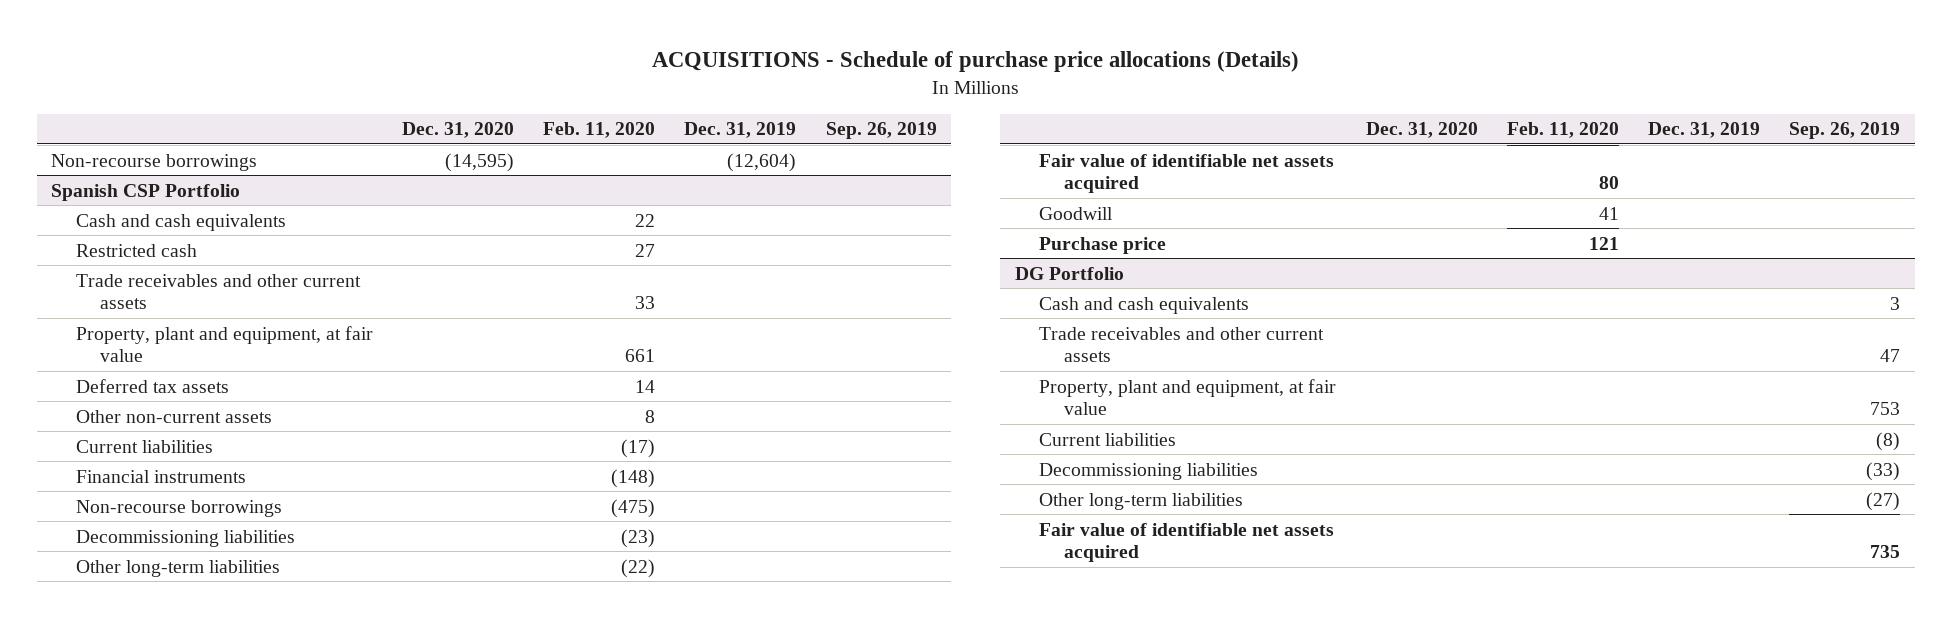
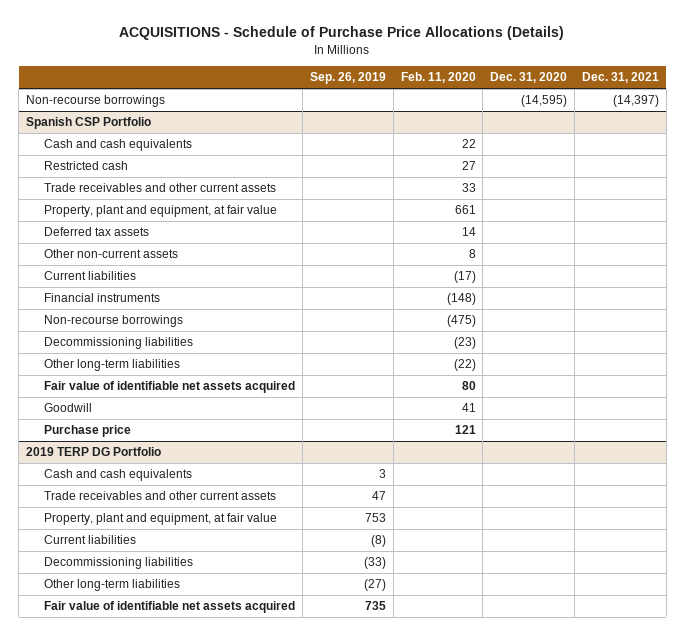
[651,51,1299,73] ACQUISITIONS - Schedule of purchase price allocations (Details) -> [119,26,565,41] ACQUISITIONS - Schedule of Purchase Price Allocations (Details)
[684,122,797,139] Dec. 31, 2019 -> none
none -> [581,72,659,84] Dec. 31, 2021
[1015,266,1125,280] DG Portfolio -> [25,447,161,457] 2019 TERP DG Portfolio

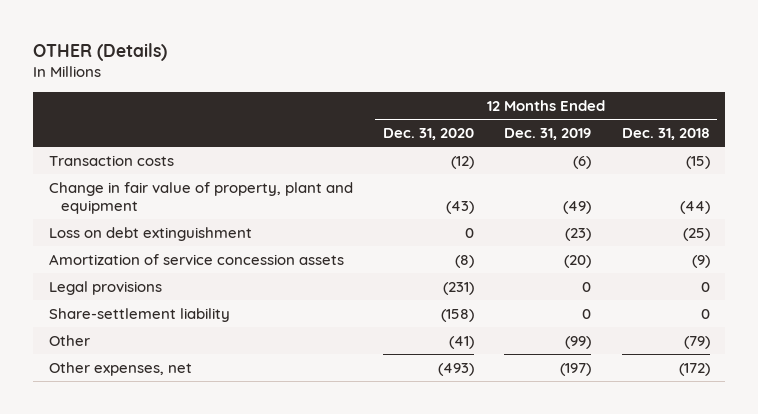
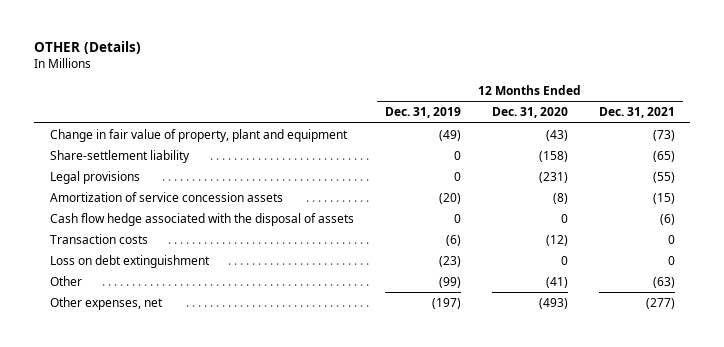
[621,127,710,140] Dec. 31, 2018 -> none
none -> [598,107,675,119] Dec. 31, 2021
[48,280,162,295] Legal provisions -> [49,170,140,184] Legal provisions
[48,253,344,265] Amortization of service concession assets -> [49,191,283,202] Amortization of service concession assets
none -> [49,212,354,226] Cash flow hedge associated with the disposal of assets
[48,154,174,166] Transaction costs -> [49,233,148,244] Transaction costs
[48,226,252,241] Loss on debt extinguishment -> [49,254,210,268] Loss on debt extinguishment

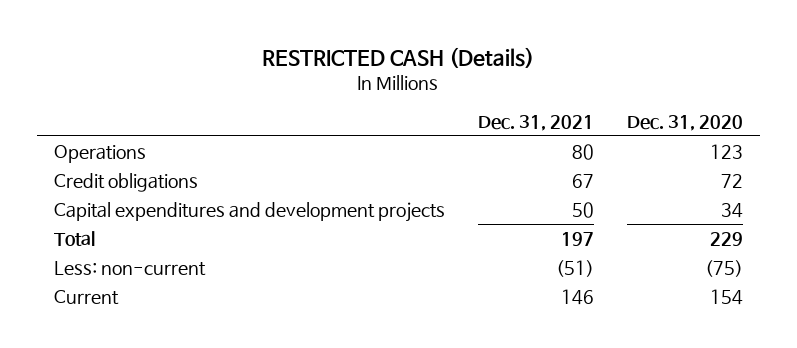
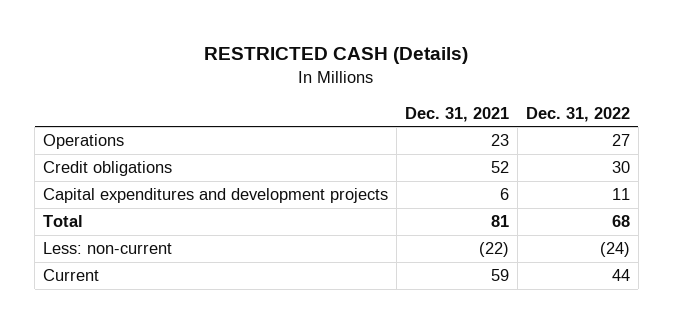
[627,114,744,131] Dec. 31, 2020 -> none
none -> [525,106,630,122] Dec. 31, 2022
[571,144,594,161] 80 -> [490,134,509,147] 23
[571,174,594,189] 67 -> [490,161,509,174] 52
[571,202,594,219] 50 -> [499,188,509,201] 6
[560,232,594,247] 197 -> [490,215,509,228] 81
[555,260,594,278] (51) -> [478,242,509,258] (22)
[560,289,594,306] 146 -> [490,269,509,282] 59

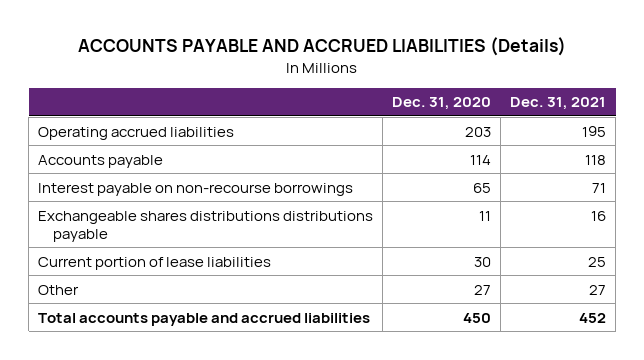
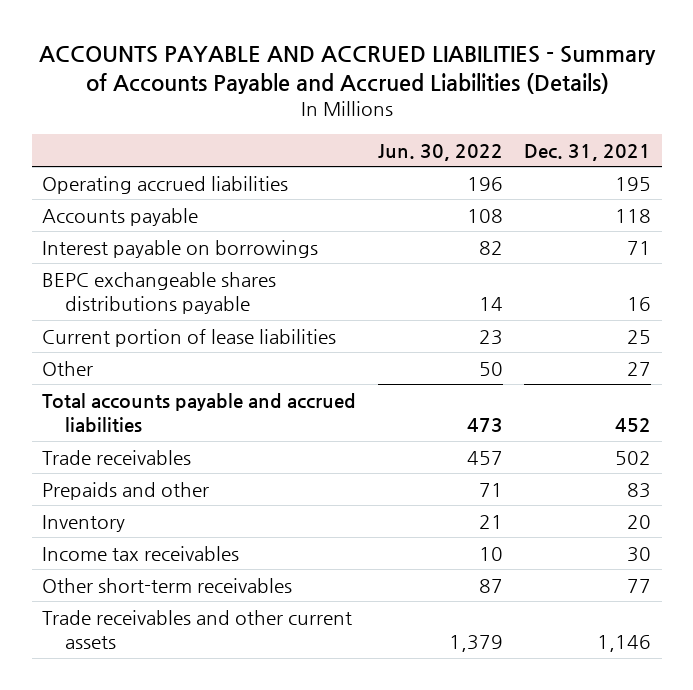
[78,37,567,57] ACCOUNTS PAYABLE AND ACCRUED LIABILITIES (Details) -> [38,45,656,94] ACCOUNTS PAYABLE AND ACCRUED LIABILITIES - Summary of Accounts Payable and Accrued Liabilities (Details)
[392,97,492,111] Dec. 31, 2020 -> none
none -> [377,143,503,161] Jun. 30, 2022
[38,182,354,196] Interest payable on non-recourse borrowings -> [42,239,319,258] Interest payable on borrowings
[38,210,374,242] Exchangeable shares distributions distributions payable -> [42,271,277,314] BEPC exchangeable shares distributions payable
none -> [42,449,192,465] Trade receivables
none -> [42,481,210,500] Prepaids and other
none -> [42,514,126,532] Inventory
none -> [42,545,240,561] Income tax receivables
none -> [42,577,293,593] Other short-term receivables
none -> [42,609,353,649] Trade receivables and other current assets

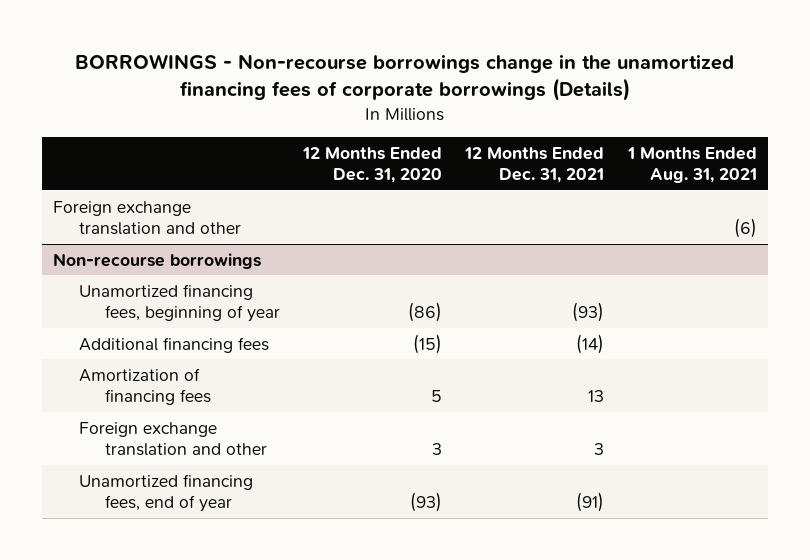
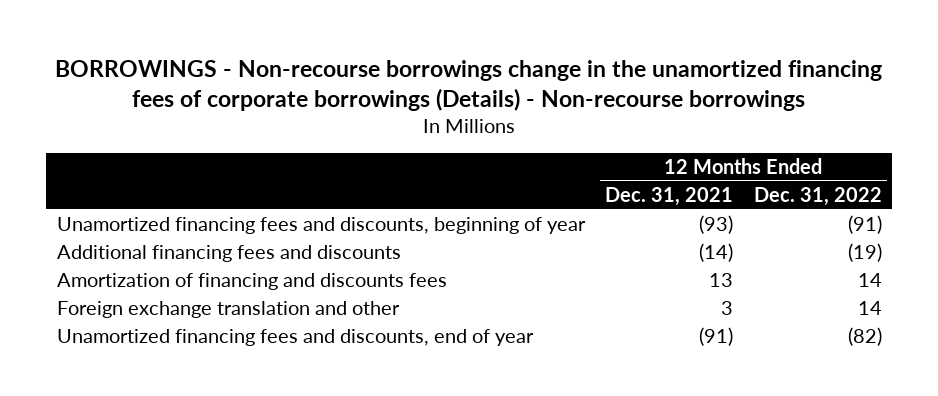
[74,53,734,101] BORROWINGS - Non-recourse borrowings change in the unamortized financing fees of corporate borrowings (Details) -> [55,59,883,112] BORROWINGS - Non-recourse borrowings change in the unamortized financing fees of corporate borrowings (Details) - Non-recourse borrowings
[302,146,443,184] 12 Months Ended Dec. 31, 2020 -> none
[626,146,757,184] 1 Months Ended Aug. 31, 2021 -> none
none -> [753,186,882,206] Dec. 31, 2022
[53,200,242,235] Foreign exchange translation and other -> none
[53,252,262,269] Non-recourse borrowings -> none
[79,283,281,322] Unamortized financing fees, beginning of year -> [56,217,586,235] Unamortized financing fees and discounts, beginning of year
[79,336,270,353] Additional financing fees -> [56,245,401,263] Additional financing fees and discounts
[79,367,212,405] Amortization of financing fees -> [56,273,447,291] Amortization of financing and discounts fees
[79,473,254,512] Unamortized financing fees, end of year -> [56,329,534,347] Unamortized financing fees and discounts, end of year

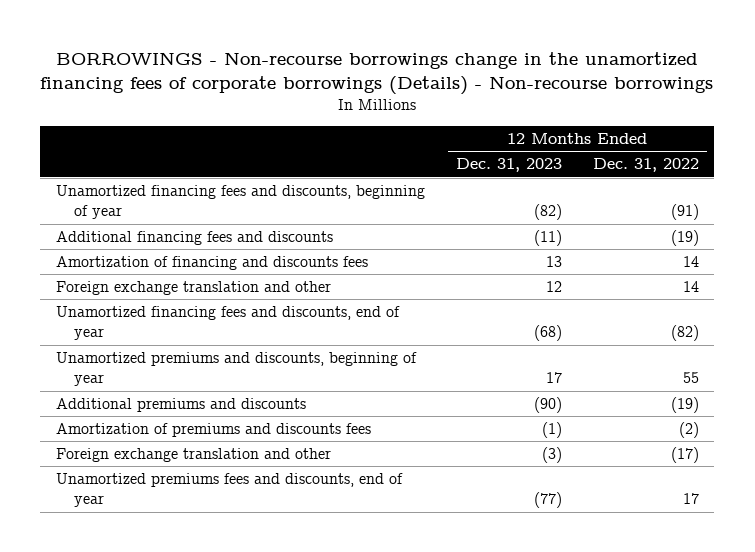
[605,186,734,206] Dec. 31, 2021 -> none
none -> [455,158,562,173] Dec. 31, 2023
none -> [55,352,417,387] Unamortized premiums and discounts, beginning of year
none -> [55,398,306,413] Additional premiums and discounts
none -> [55,423,371,438] Amortization of premiums and discounts fees
none -> [55,448,331,463] Foreign exchange translation and other
none -> [55,473,403,508] Unamortized premiums fees and discounts, end of year

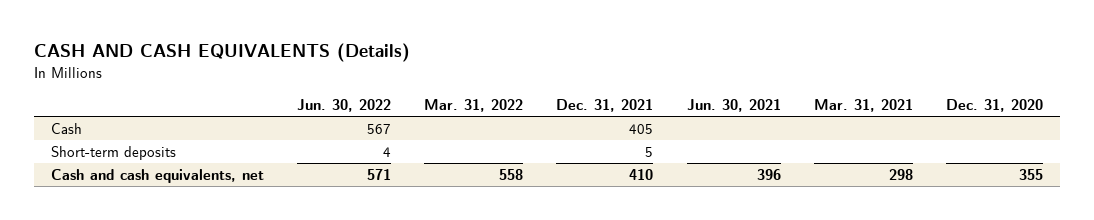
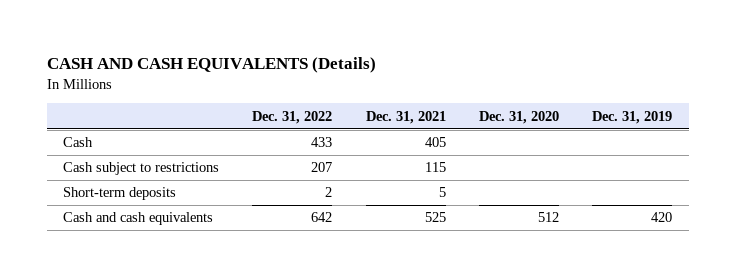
[296,98,391,112] Jun. 30, 2022 -> none
[424,98,524,112] Mar. 31, 2022 -> none
[686,98,781,112] Jun. 30, 2021 -> none
[813,98,913,112] Mar. 31, 2021 -> none
none -> [252,110,333,124] Dec. 31, 2022
none -> [592,110,673,124] Dec. 31, 2019
none -> [63,162,220,176] Cash subject to restrictions
[50,168,264,183] Cash and cash equivalents, net -> [63,212,214,226] Cash and cash equivalents
[629,168,654,180] 410 -> [424,212,446,223] 525
[1019,168,1044,180] 355 -> [538,212,560,223] 512

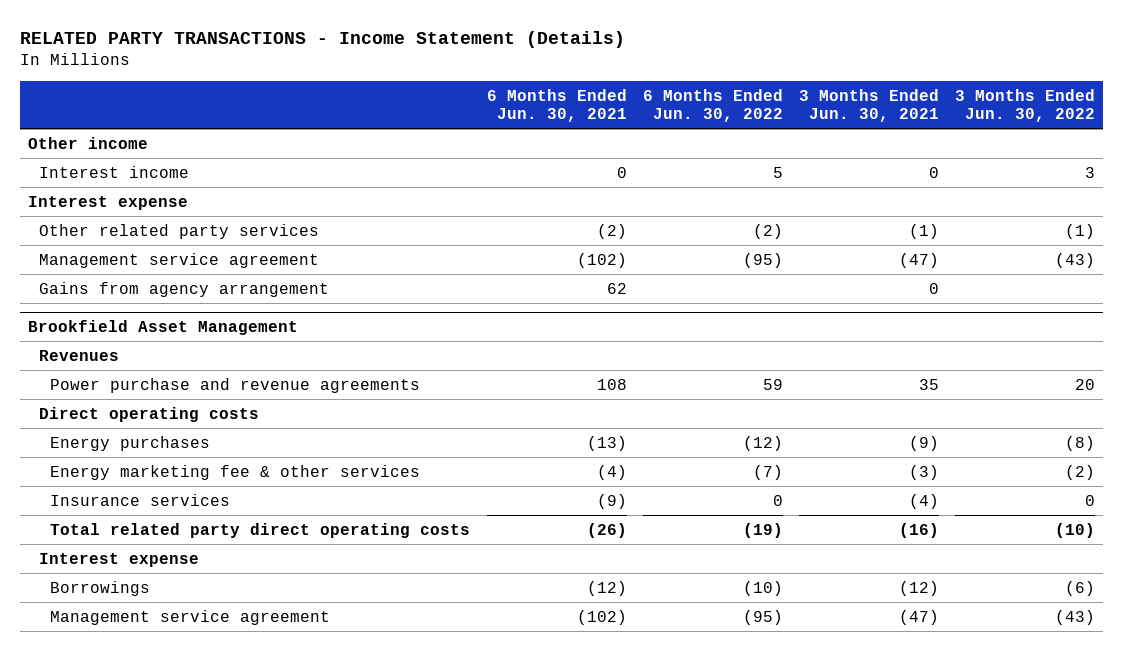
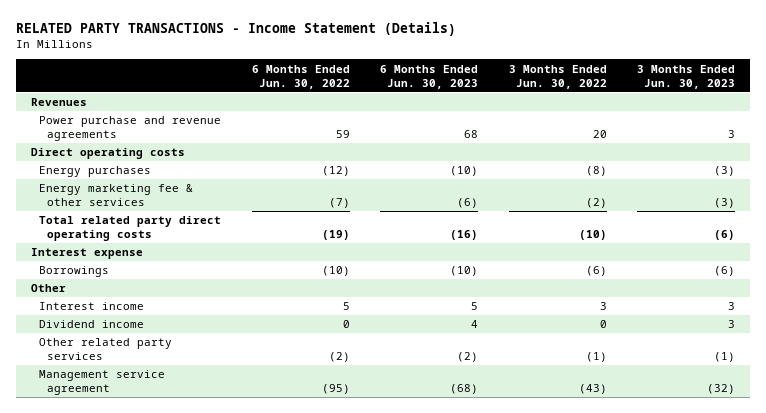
[486,88,627,123] 6 Months Ended Jun. 30, 2021 -> none
[798,88,939,123] 3 Months Ended Jun. 30, 2021 -> none
none -> [380,64,479,89] 6 Months Ended Jun. 30, 2023
none -> [636,64,735,89] 3 Months Ended Jun. 30, 2023
[27,136,148,149] Other income -> none
[27,195,188,210] Interest expense -> none
[39,252,320,268] Management service agreement -> none
[39,281,330,297] Gains from agency arrangement -> none
[27,319,298,335] Brookfield Asset Management -> none
[50,493,231,506] Insurance services -> none
none -> [30,284,66,293] Other
[39,165,190,178] Interest income -> [39,302,145,311] Interest income
none -> [39,320,145,329] Dividend income
[39,223,320,239] Other related party services -> [39,338,173,361] Other related party services

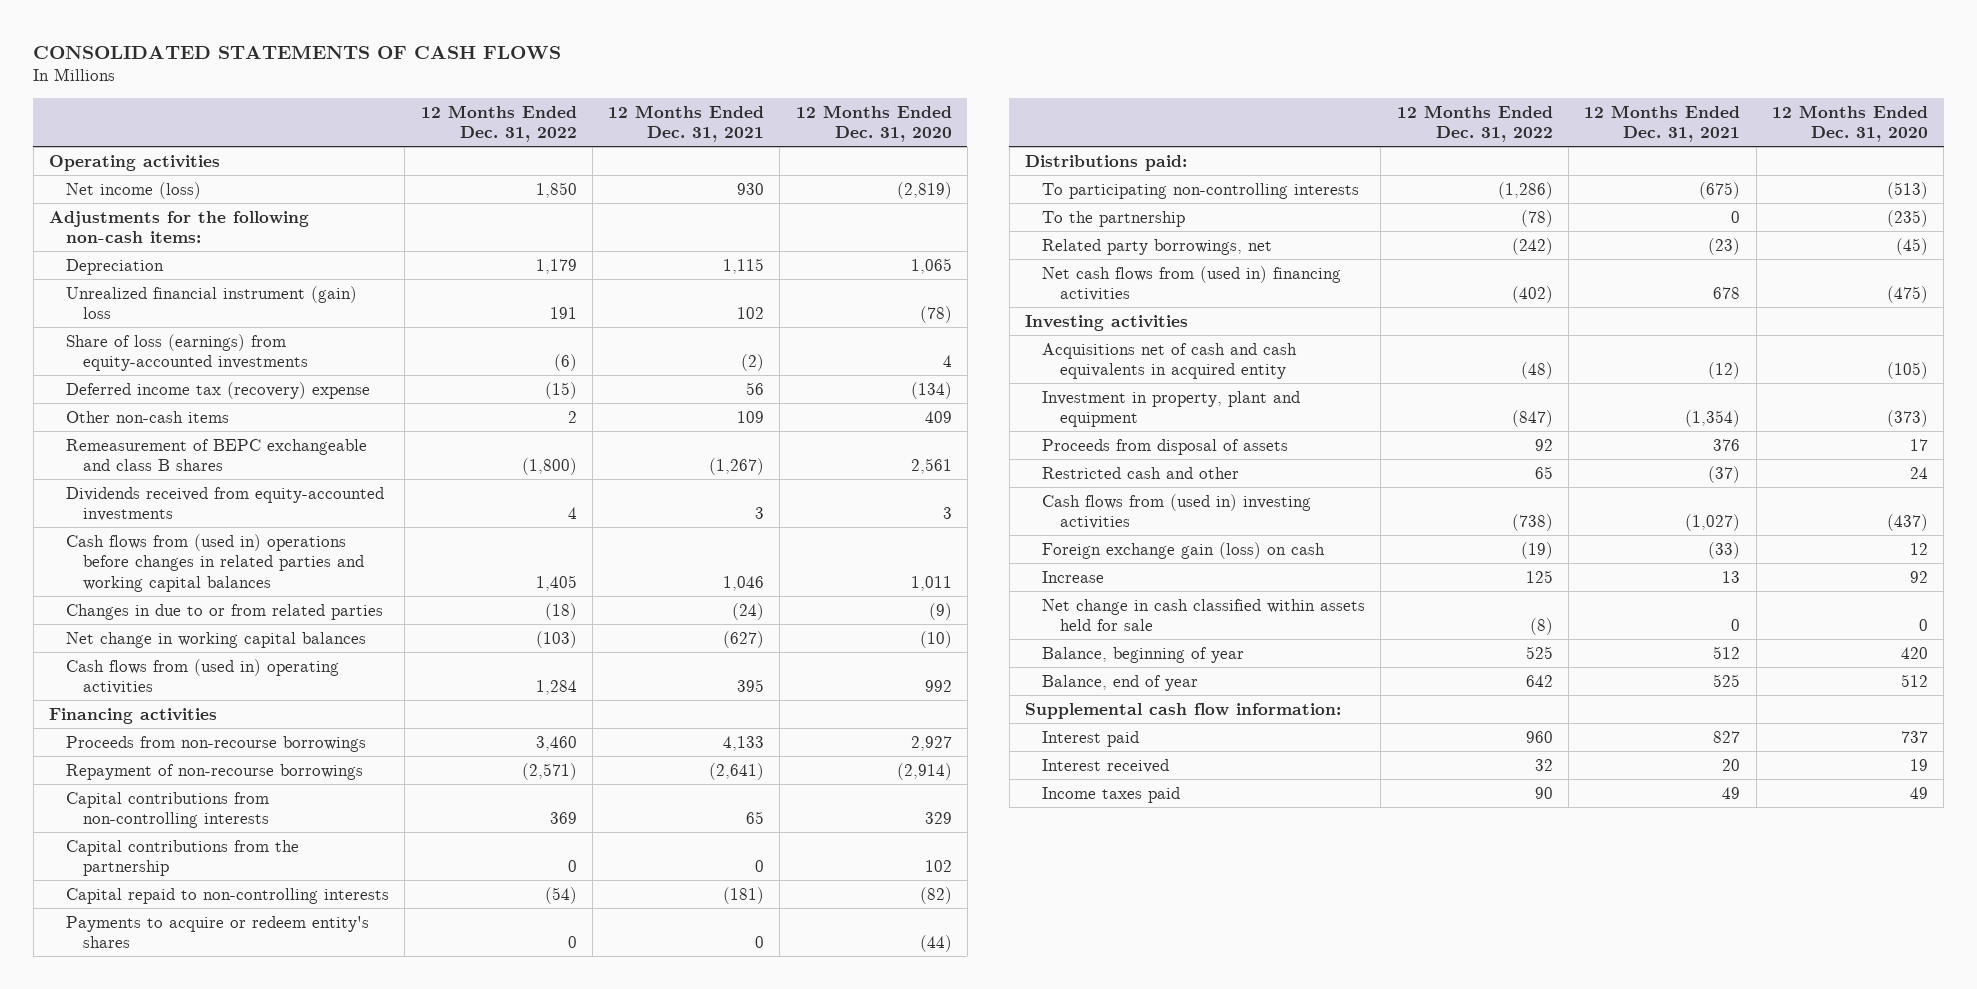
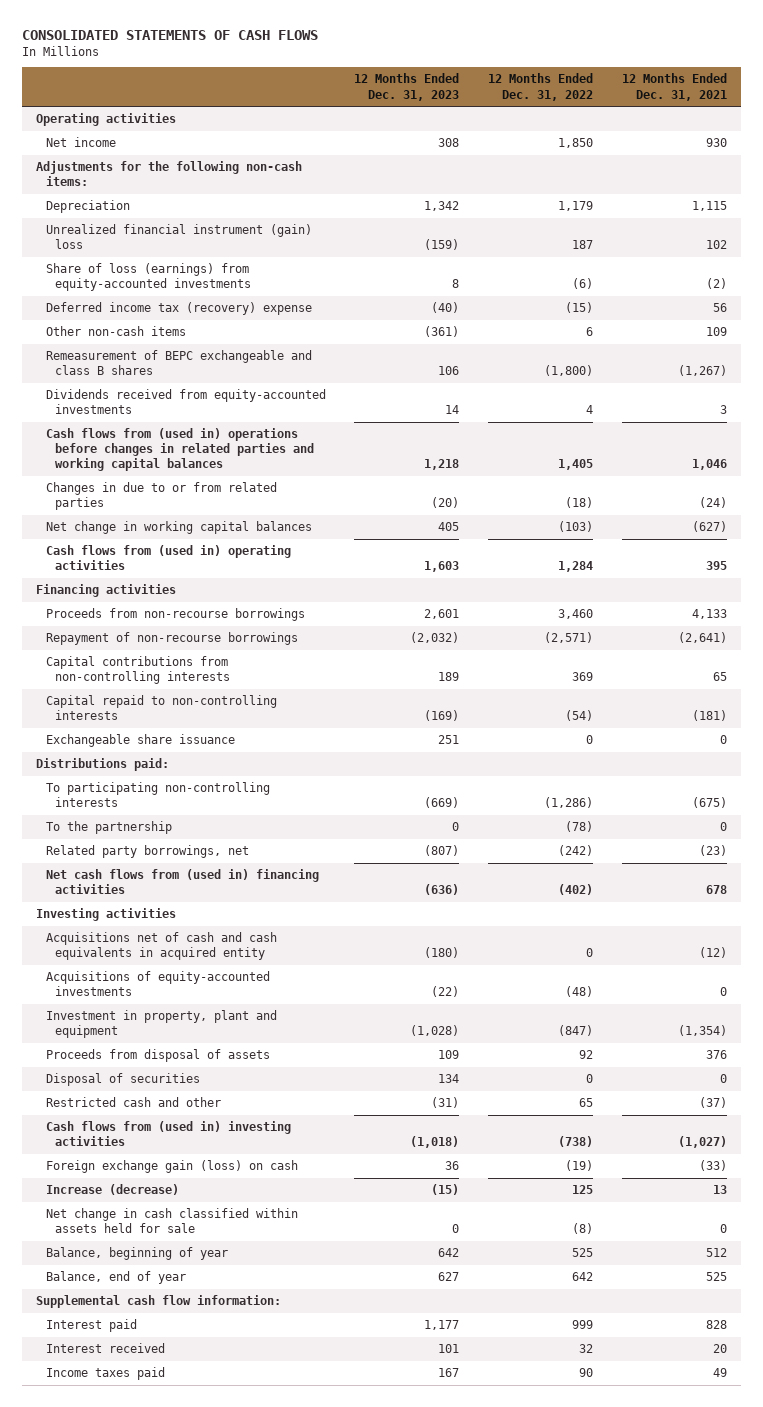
[795,104,952,143] 12 Months Ended Dec. 31, 2020 -> none
none -> [354,73,460,101] 12 Months Ended Dec. 31, 2023
[66,181,202,199] Net income (loss) -> [45,137,116,148] Net income
[549,307,577,320] 191 -> [572,240,594,250] 187
[567,410,577,423] 2 -> [586,327,594,337] 6
[66,839,300,877] Capital contributions from the partnership -> none
[66,915,370,949] Payments to acquire or redeem entity's shares -> none
none -> [45,734,235,748] Exchangeable share issuance
[1520,362,1553,380] (48) -> [586,948,594,958] 0
none -> [45,971,270,997] Acquisitions of equity-accounted investments
none -> [45,1073,200,1087] Disposal of securities
[1042,570,1105,583] Increase -> [45,1184,179,1196] Increase (decrease)
[1525,730,1553,743] 960 -> [572,1320,594,1330] 999
[1713,730,1741,743] 827 -> [705,1320,727,1330] 828

